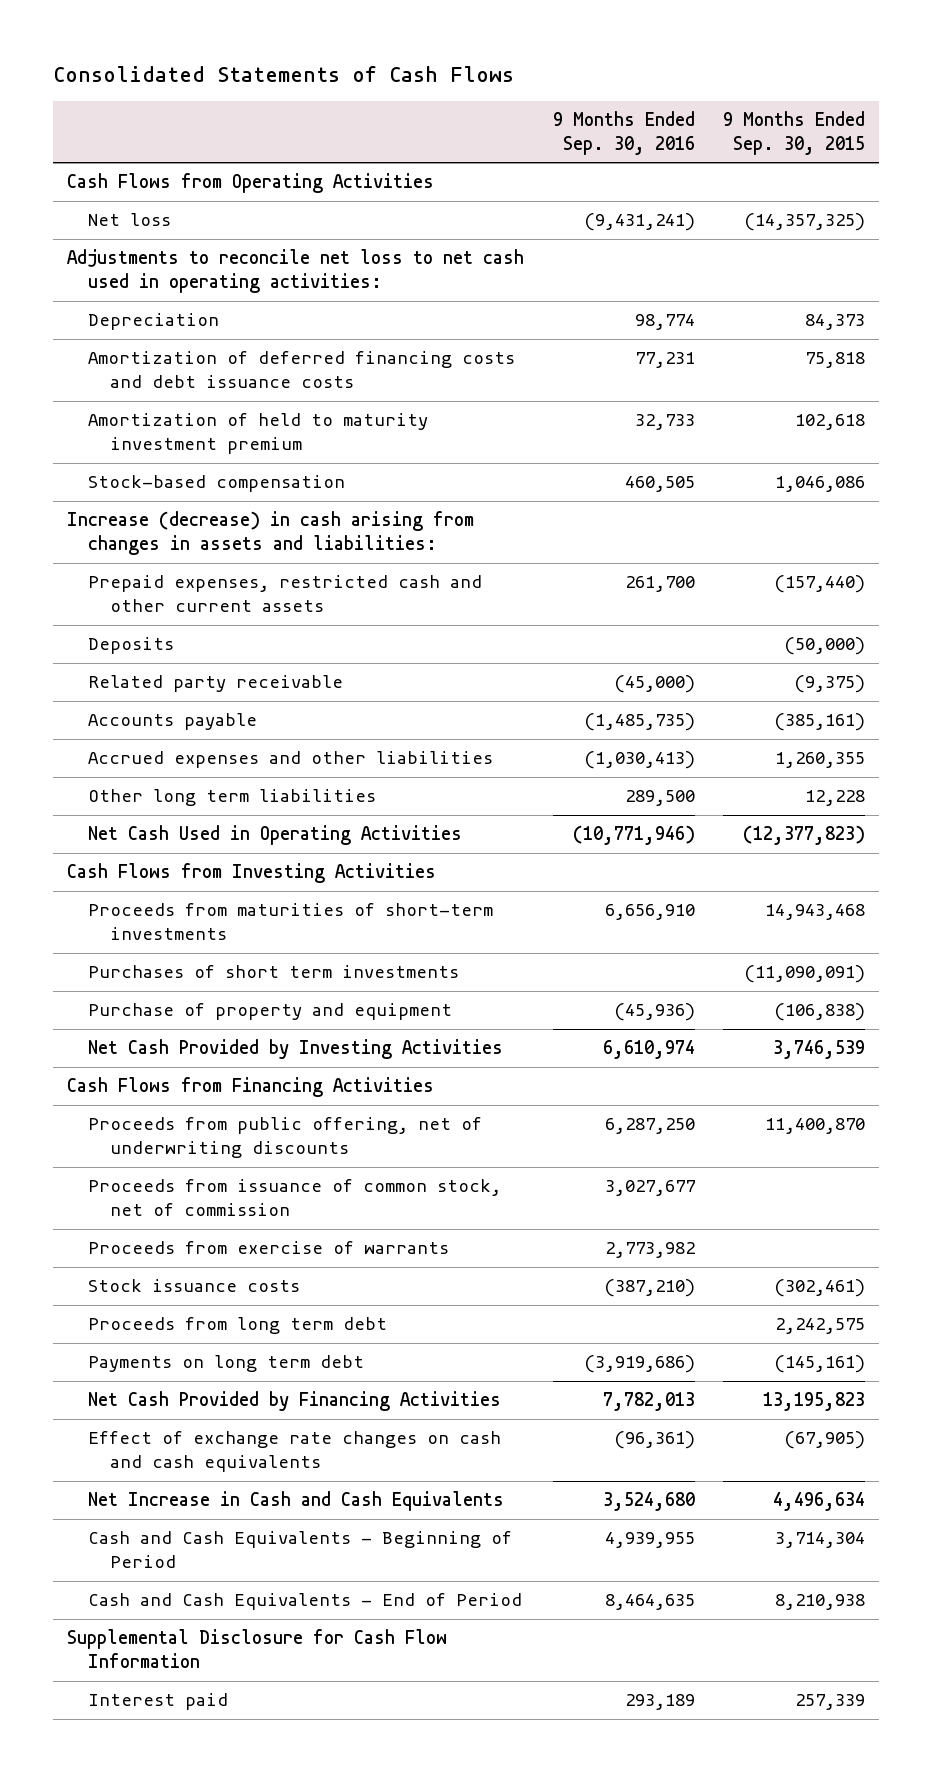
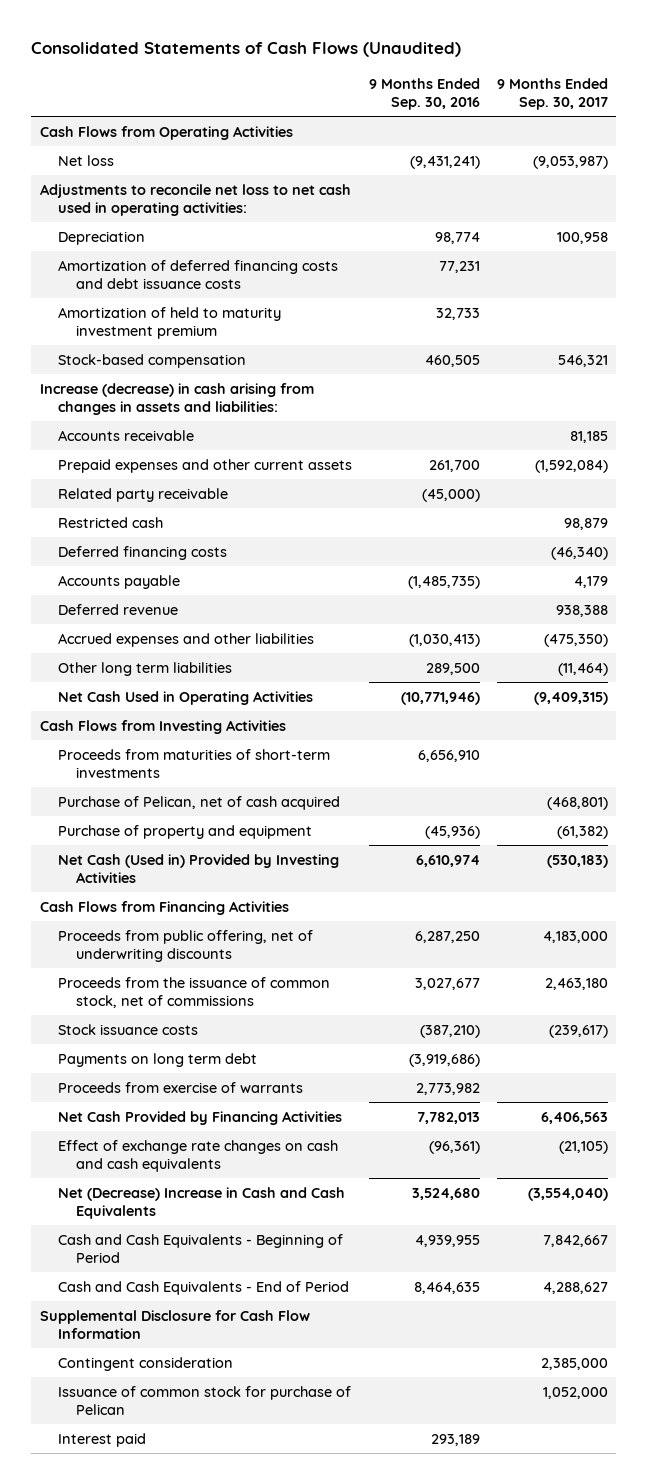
[52,65,514,82] Consolidated Statements of Cash Flows -> [31,42,462,58] Consolidated Statements of Cash Flows (Unaudited)
[723,111,866,155] 9 Months Ended Sep. 30, 2015 -> none
none -> [496,77,608,110] 9 Months Ended Sep. 30, 2017
[88,637,175,655] Deposits -> none
none -> [58,429,195,441] Accounts receivable
[88,575,483,613] Prepaid expenses, restricted cash and other current assets -> [58,458,353,473] Prepaid expenses and other current assets
none -> [58,516,164,528] Restricted cash
none -> [58,545,228,560] Deferred financing costs
none -> [58,603,179,615] Deferred revenue
[88,965,460,979] Purchases of short term investments -> none
none -> [58,795,341,810] Purchase of Pelican, net of cash acquired
[88,1039,504,1060] Net Cash Provided by Investing Activities -> [58,853,340,883] Net Cash (Used in) Provided by Investing Activities
[88,1179,502,1217] Proceeds from issuance of common stock, net of commission -> [58,976,331,1008] Proceeds from the issuance of common stock, net of commissions
[88,1317,388,1335] Proceeds from long term debt -> none
[88,1241,450,1255] Proceeds from exercise of warrants -> [58,1081,304,1093] Proceeds from exercise of warrants
[88,1491,505,1512] Net Increase in Cash and Cash Equivalents -> [58,1186,346,1219] Net (Decrease) Increase in Cash and Cash Equivalents
none -> [58,1356,234,1371] Contingent consideration
none -> [58,1385,352,1415] Issuance of common stock for purchase of Pelican

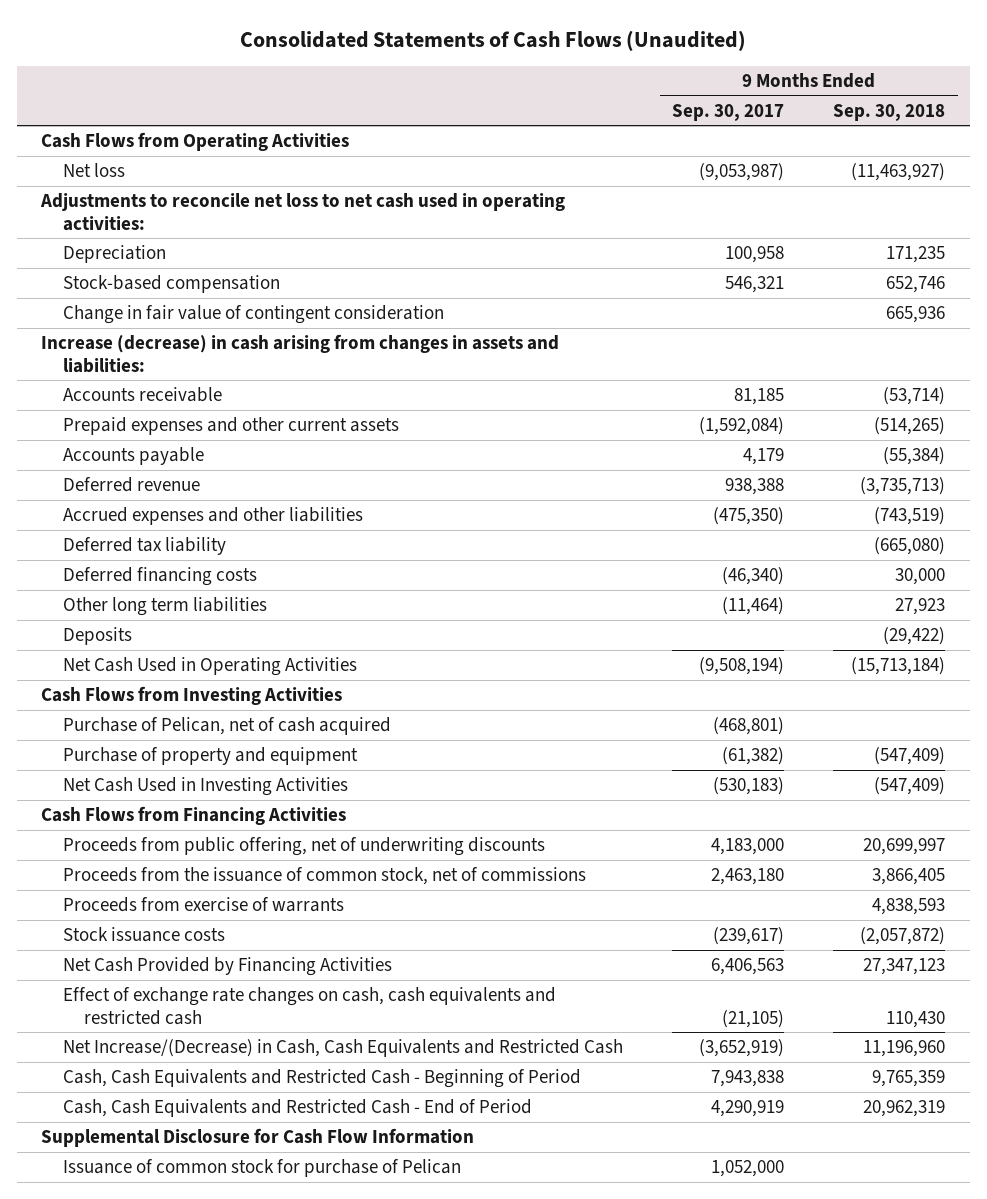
[368,77,480,110] 9 Months Ended Sep. 30, 2016 -> none
none -> [833,103,946,121] Sep. 30, 2018
[58,259,339,289] Amortization of deferred financing costs and debt issuance costs -> none
[58,306,282,339] Amortization of held to maturity investment premium -> none
none -> [62,305,444,325] Change in fair value of contingent consideration
[58,487,229,502] Related party receivable -> none
[58,516,164,528] Restricted cash -> none
none -> [62,537,226,556] Deferred tax liability
[58,545,228,560] Deferred financing costs -> [62,567,257,587] Deferred financing costs
none -> [62,627,132,646] Deposits
[533,691,608,705] (9,409,315) -> [698,657,784,676] (9,508,194)
[58,748,331,778] Proceeds from maturities of short-term investments -> none
[58,853,340,883] Net Cash (Used in) Provided by Investing Activities -> [62,777,348,797] Net Cash Used in Investing Activities
[58,1052,258,1067] Payments on long term debt -> none
[58,1023,199,1035] Stock issuance costs -> [62,927,225,943] Stock issuance costs
[58,1139,339,1172] Effect of exchange rate changes on cash and cash equivalents -> [62,987,556,1025] Effect of exchange rate changes on cash, cash equivalents and restricted cash
[58,1186,346,1219] Net (Decrease) Increase in Cash and Cash Equivalents -> [62,1039,623,1058] Net Increase/(Decrease) in Cash, Cash Equivalents and Restricted Cash
[527,1187,608,1201] (3,554,040) -> [698,1039,784,1058] (3,652,919)
[58,1233,344,1263] Cash and Cash Equivalents - Beginning of Period -> [62,1069,581,1089] Cash, Cash Equivalents and Restricted Cash - Beginning of Period
[542,1234,608,1247] 7,842,667 -> [710,1070,784,1088] 7,943,838
[58,1280,350,1295] Cash and Cash Equivalents - End of Period -> [62,1099,532,1118] Cash, Cash Equivalents and Restricted Cash - End of Period
[542,1281,608,1294] 4,288,627 -> [710,1100,784,1118] 4,290,919
[58,1356,234,1371] Contingent consideration -> none
[58,1432,147,1447] Interest paid -> none

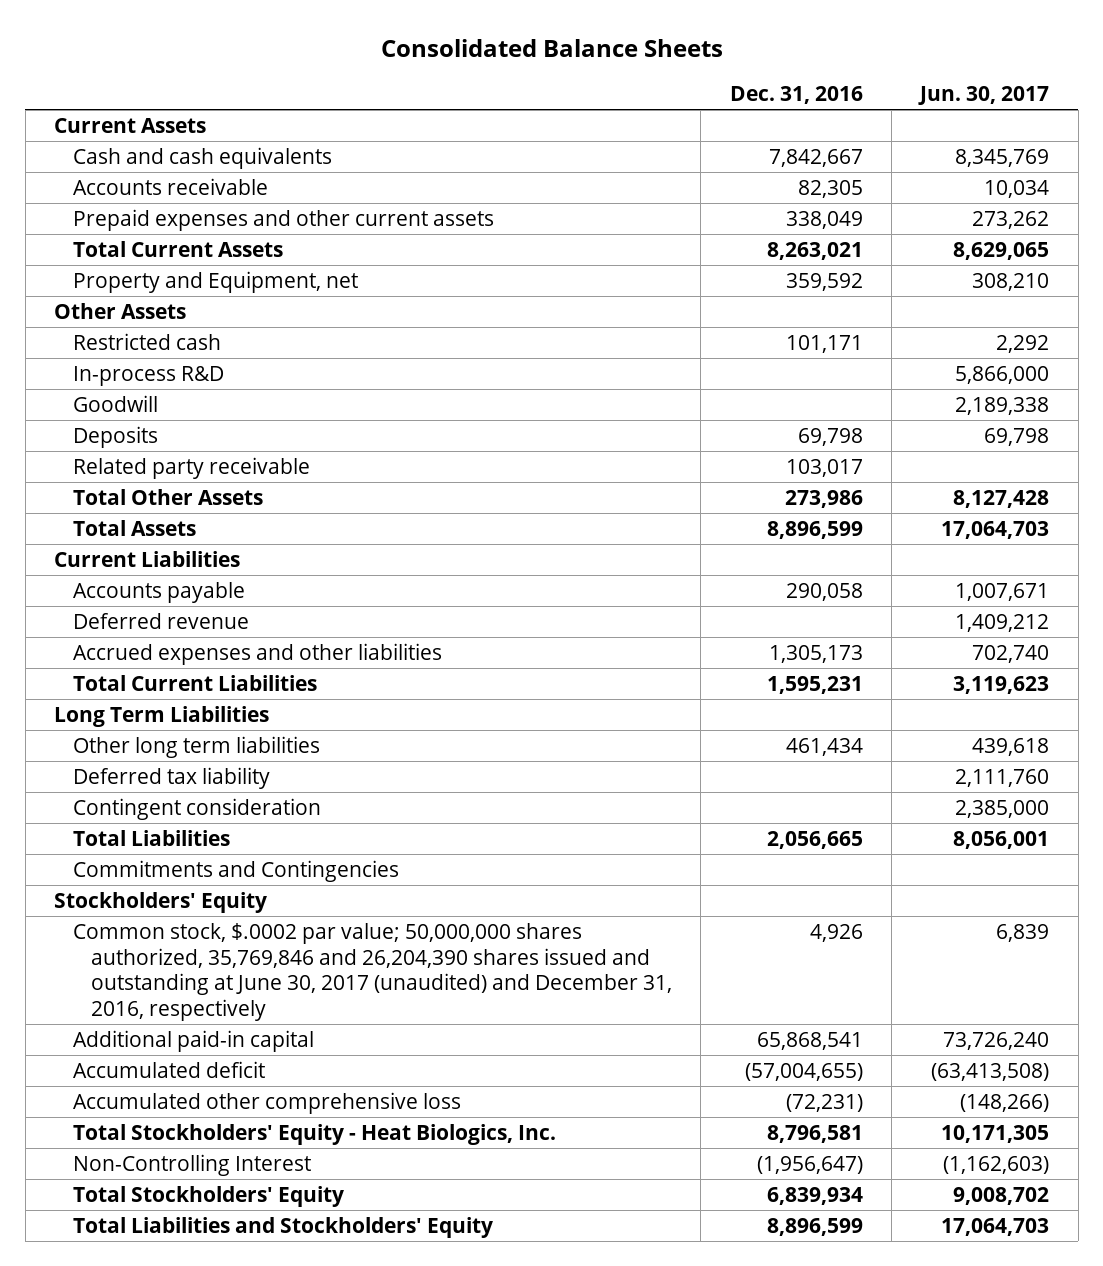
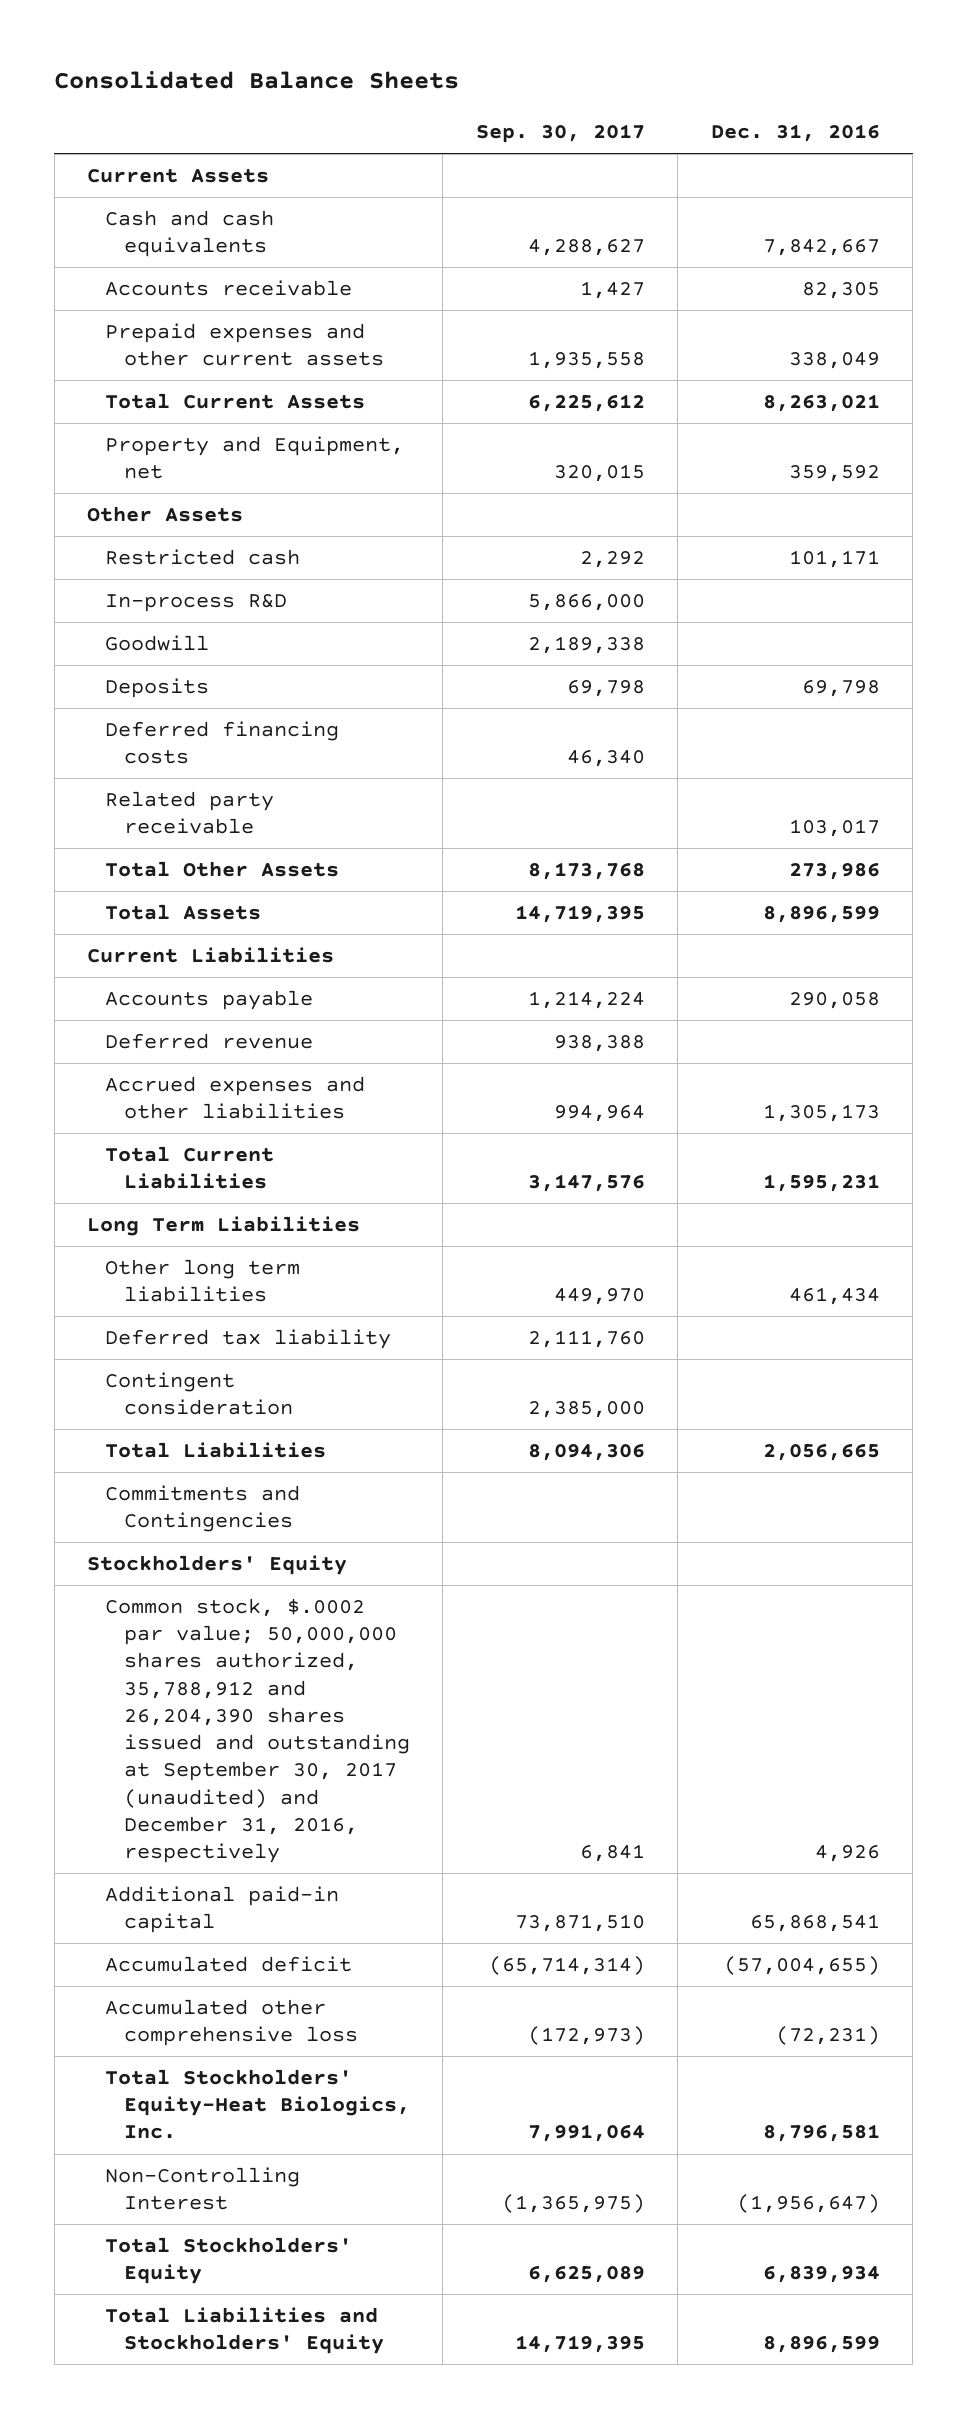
[918,86,1050,106] Jun. 30, 2017 -> none
none -> [475,124,645,144] Sep. 30, 2017
none -> [105,721,340,765] Deferred financing costs
[72,922,672,1022] Common stock, $.0002 par value; 50,000,000 shares authorized, 35,769,846 and 26,204,390 shares issued and outstanding at June 30, 2017 (unaudited) and December 31, 2016, respectively -> [105,1598,410,1864] Common stock, $.0002 par value; 50,000,000 shares authorized, 35,788,912 and 26,204,390 shares issued and outstanding at September 30, 2017 (unaudited) and December 31, 2016, respectively
[72,1123,556,1145] Total Stockholders' Equity - Heat Biologics, Inc. -> [105,2069,410,2140] Total Stockholders' Equity-Heat Biologics, Inc.

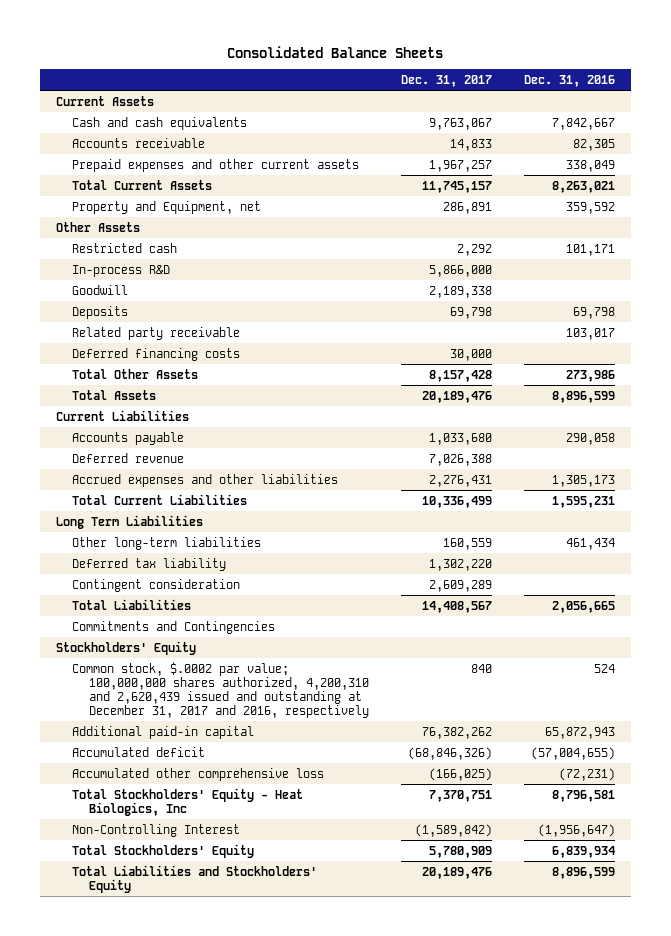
[475,124,645,144] Sep. 30, 2017 -> none
none -> [400,75,492,88] Dec. 31, 2017
[105,721,340,765] Deferred financing costs -> [72,347,241,361] Deferred financing costs
[105,1259,301,1303] Other long term liabilities -> [72,536,262,550] Other long-term liabilities
[105,1598,410,1864] Common stock, $.0002 par value; 50,000,000 shares authorized, 35,788,912 and 26,204,390 shares issued and outstanding at September 30, 2017 (unaudited) and December 31, 2016, respectively -> [72,661,369,718] Common stock, $.0002 par value; 100,000,000 shares authorized, 4,200,310 and 2,620,439 issued and outstanding at December 31, 2017 and 2016, respectively
[814,1845,880,1863] 4,926 -> [593,663,615,673] 524
[749,1914,880,1933] 65,868,541 -> [544,726,615,739] 65,872,943
[105,2069,410,2140] Total Stockholders' Equity-Heat Biologics, Inc. -> [72,787,304,816] Total Stockholders' Equity - Heat Biologics, Inc

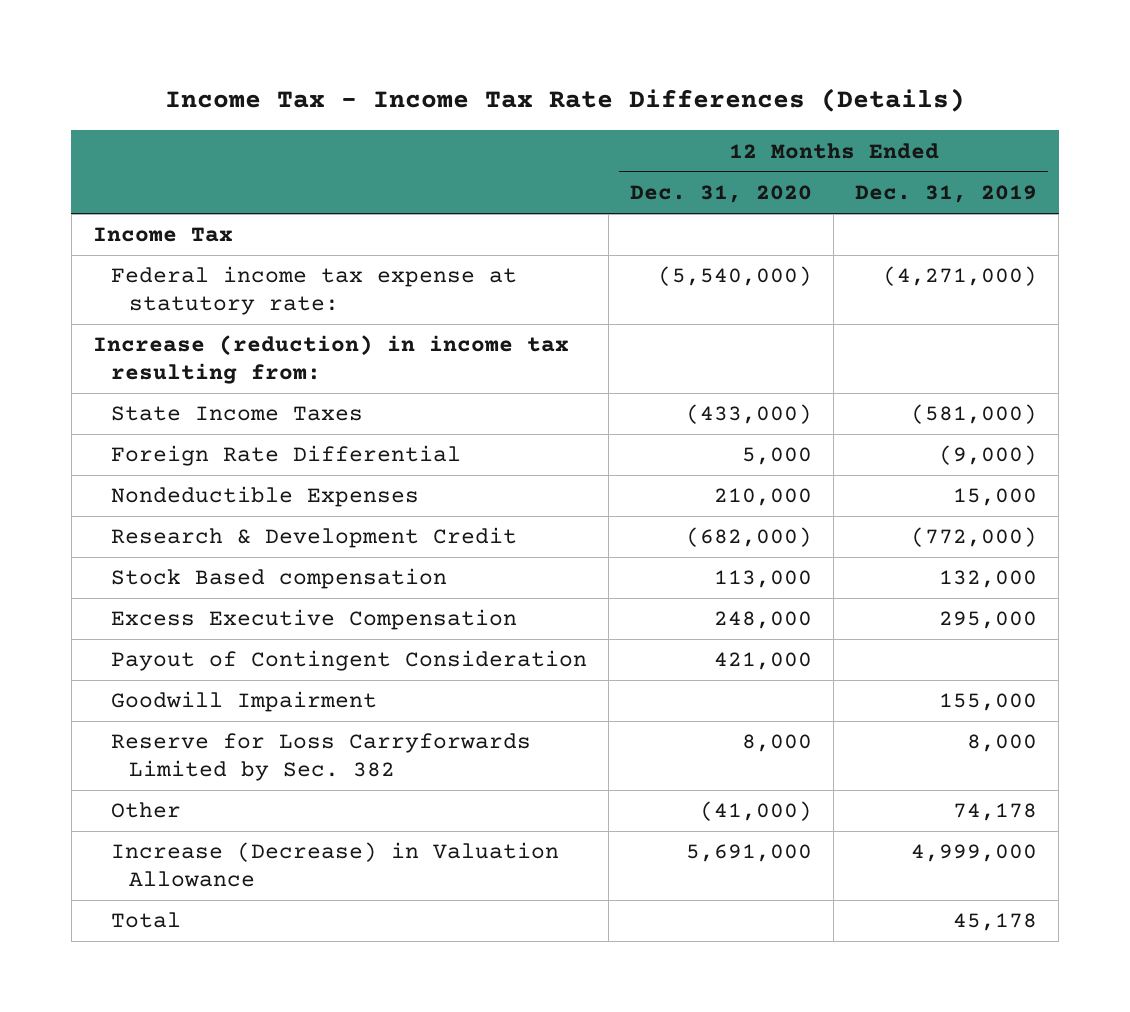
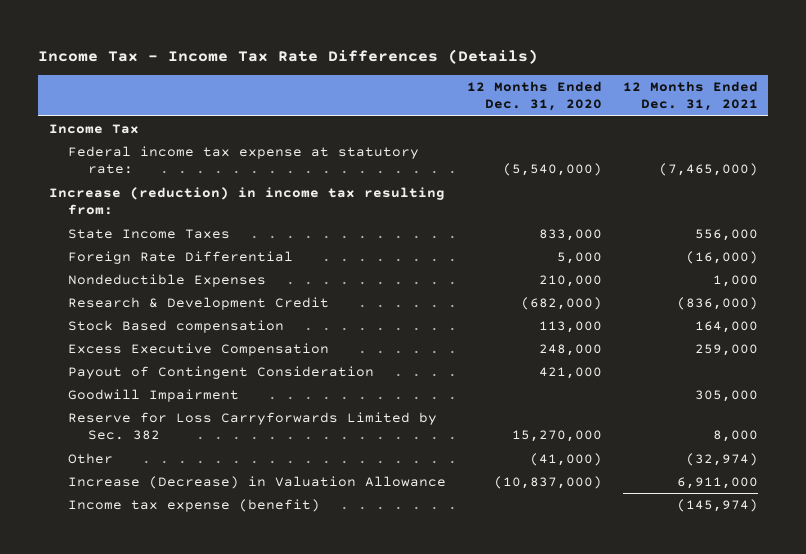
[855,185,1038,204] Dec. 31, 2019 -> none
none -> [622,80,758,112] 12 Months Ended Dec. 31, 2021
[686,404,813,425] (433,000) -> [538,228,602,241] 833,000
[742,734,813,753] 8,000 -> [511,430,602,443] 15,270,000
[686,844,813,863] 5,691,000 -> [493,475,602,489] (10,837,000)
[110,912,181,929] Total -> [68,498,321,512] Income tax expense (benefit)

